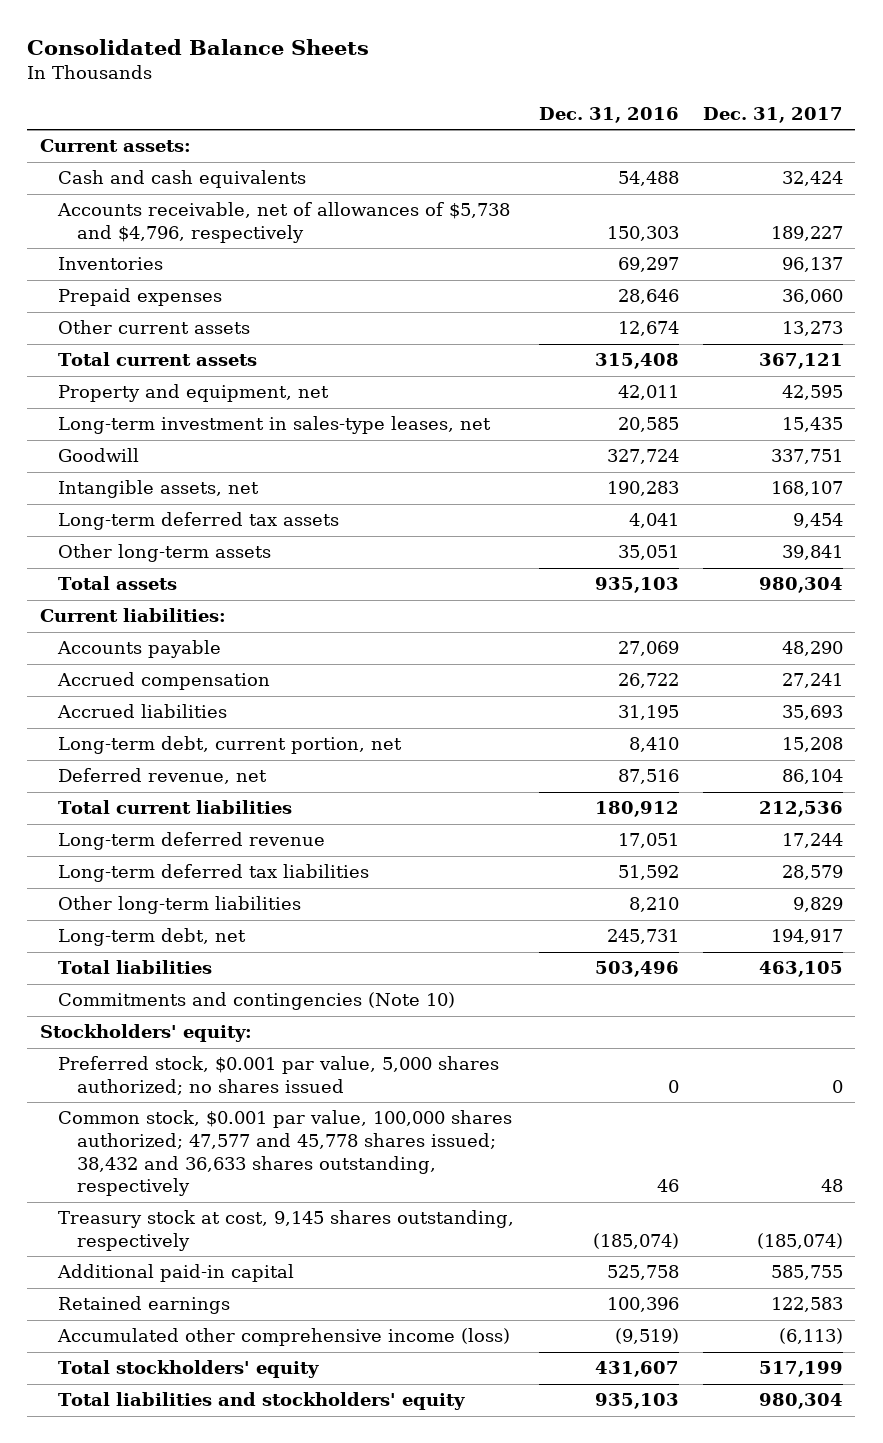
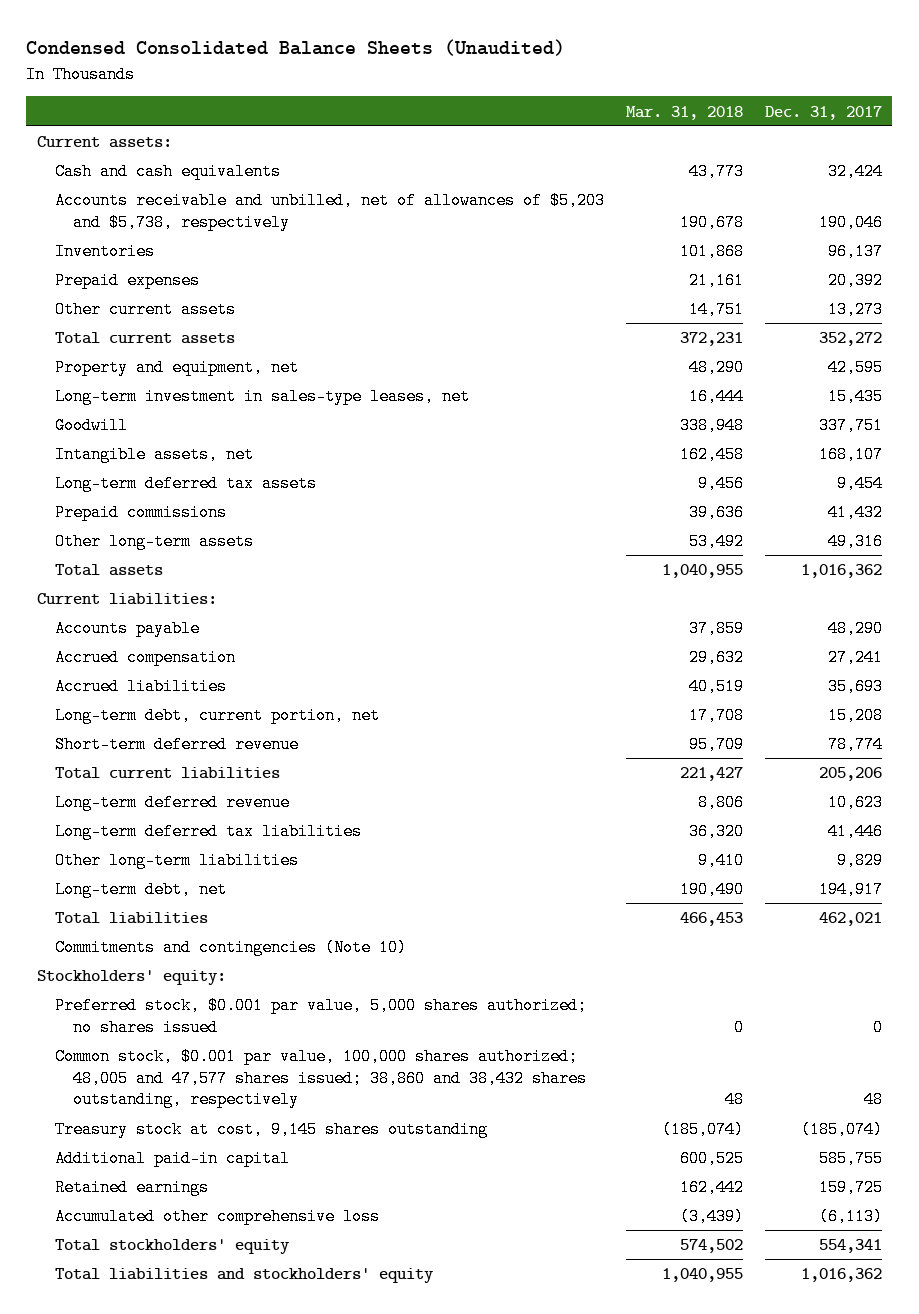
[27,39,370,56] Consolidated Balance Sheets -> [26,39,566,57] Condensed Consolidated Balance Sheets (Unaudited)
[538,106,679,123] Dec. 31, 2016 -> none
none -> [625,105,743,120] Mar. 31, 2018
[57,202,511,244] Accounts receivable, net of allowances of $5,738 and $4,796, respectively -> [55,192,606,231] Accounts receivable and unbilled, net of allowances of $5,203 and $5,738, respectively
[771,226,844,242] 189,227 -> [818,213,883,231] 190,046
[782,289,844,305] 36,060 -> [827,272,883,290] 20,392
[759,353,844,370] 367,121 -> [818,332,882,347] 352,272
none -> [55,504,228,522] Prepaid commissions
[782,545,844,561] 39,841 -> [827,533,883,551] 49,316
[759,577,844,594] 980,304 -> [800,564,882,579] 1,016,362
[58,768,268,785] Deferred revenue, net -> none
none -> [55,736,300,754] Short-term deferred revenue
[759,801,844,818] 212,536 -> [818,767,882,782] 205,206
[782,833,844,849] 17,244 -> [827,794,883,812] 10,623
[782,865,844,881] 28,579 -> [827,823,883,841] 41,446
[759,961,844,978] 463,105 -> [818,912,882,927] 462,021
[58,1110,513,1197] Common stock, $0.001 par value, 100,000 shares authorized; 47,577 and 45,778 shares issued; 38,432 and 36,633 shares outstanding, respectively -> [55,1048,588,1109] Common stock, $0.001 par value, 100,000 shares authorized; 48,005 and 47,577 shares issued; 38,860 and 38,432 shares outstanding, respectively
[58,1210,515,1252] Treasury stock at cost, 9,145 shares outstanding, respectively -> [55,1121,489,1139] Treasury stock at cost, 9,145 shares outstanding
[771,1297,844,1313] 122,583 -> [818,1179,883,1197] 159,725
[57,1328,511,1347] Accumulated other comprehensive income (loss) -> [55,1208,381,1226] Accumulated other comprehensive loss
[759,1361,844,1378] 517,199 -> [818,1239,882,1254] 554,341
[759,1393,844,1410] 980,304 -> [800,1268,882,1283] 1,016,362

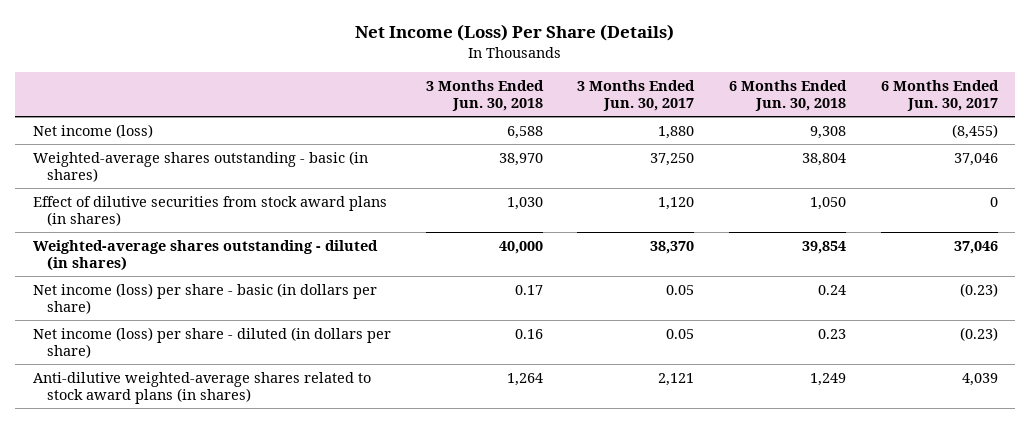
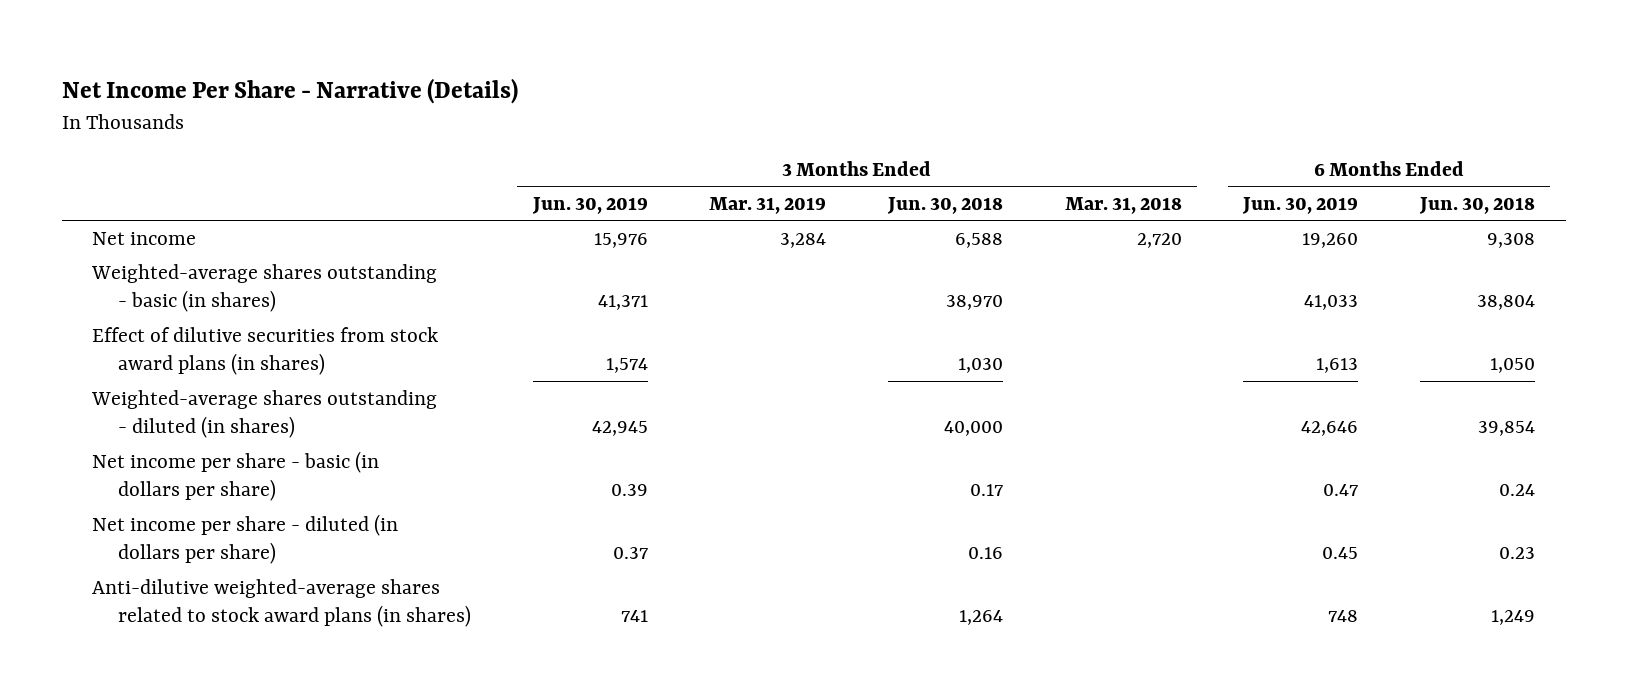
[355,24,675,42] Net Income (Loss) Per Share (Details) -> [61,77,518,104] Net Income Per Share - Narrative (Details)
[577,80,696,112] 3 Months Ended Jun. 30, 2017 -> none
[880,80,999,112] 6 Months Ended Jun. 30, 2017 -> none
none -> [531,196,648,214] Jun. 30, 2019
none -> [709,196,827,214] Mar. 31, 2019
none -> [1064,196,1182,214] Mar. 31, 2018
none -> [1242,196,1359,214] Jun. 30, 2019
[32,123,153,138] Net income (loss) -> [92,231,197,245] Net income
[32,282,377,314] Net income (loss) per share - basic (in dollars per share) -> [92,450,380,502] Net income per share - basic (in dollars per share)
[32,326,391,358] Net income (loss) per share - diluted (in dollars per share) -> [92,513,399,565] Net income per share - diluted (in dollars per share)

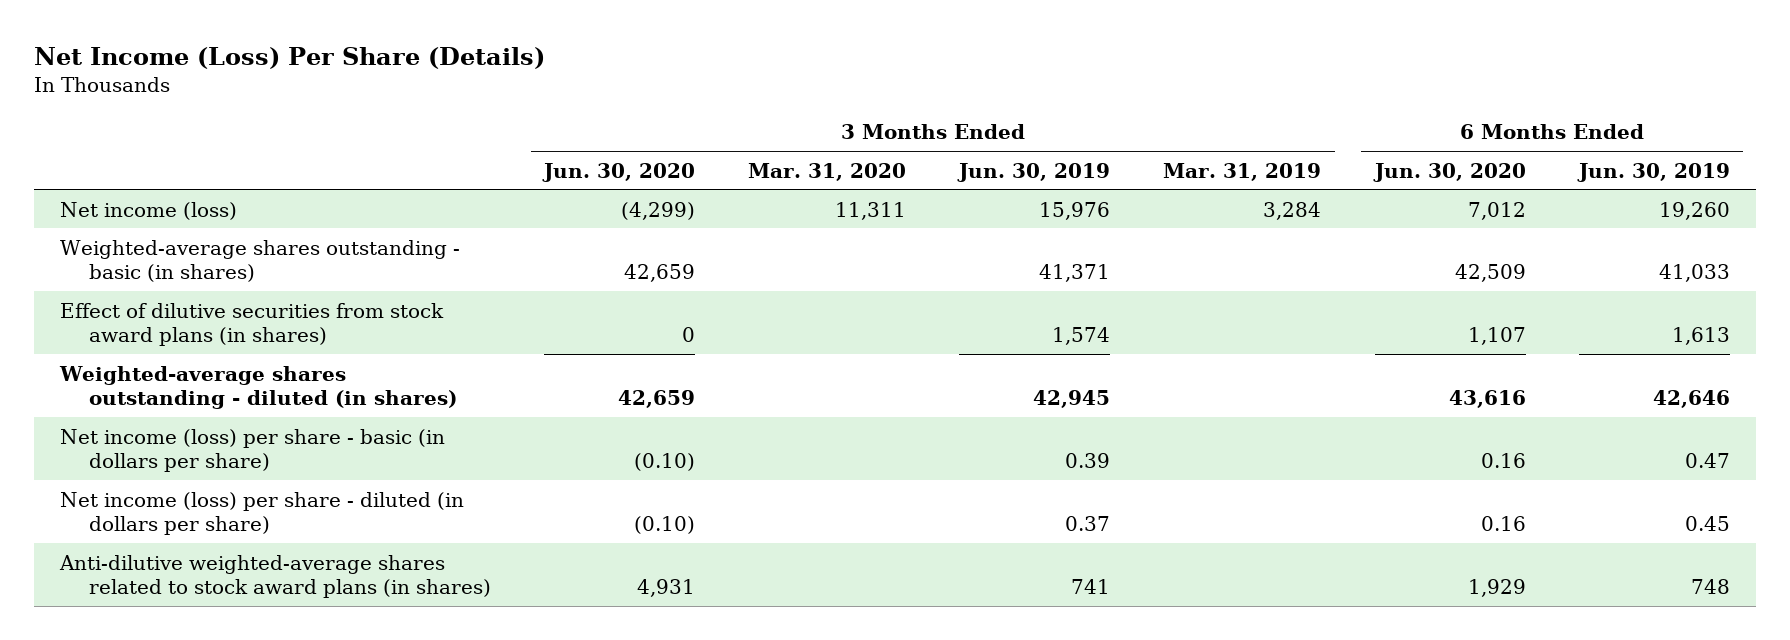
[61,77,518,104] Net Income Per Share - Narrative (Details) -> [33,47,545,70] Net Income (Loss) Per Share (Details)
[887,196,1004,214] Jun. 30, 2018 -> none
[1064,196,1182,214] Mar. 31, 2018 -> none
[1418,196,1535,214] Jun. 30, 2018 -> none
none -> [542,162,696,182] Jun. 30, 2020
none -> [748,162,907,181] Mar. 31, 2020
none -> [1372,162,1526,182] Jun. 30, 2020
[92,231,197,245] Net income -> [60,201,238,220] Net income (loss)
[92,450,380,502] Net income per share - basic (in dollars per share) -> [60,428,446,472] Net income (loss) per share - basic (in dollars per share)
[92,513,399,565] Net income per share - diluted (in dollars per share) -> [60,491,465,535] Net income (loss) per share - diluted (in dollars per share)

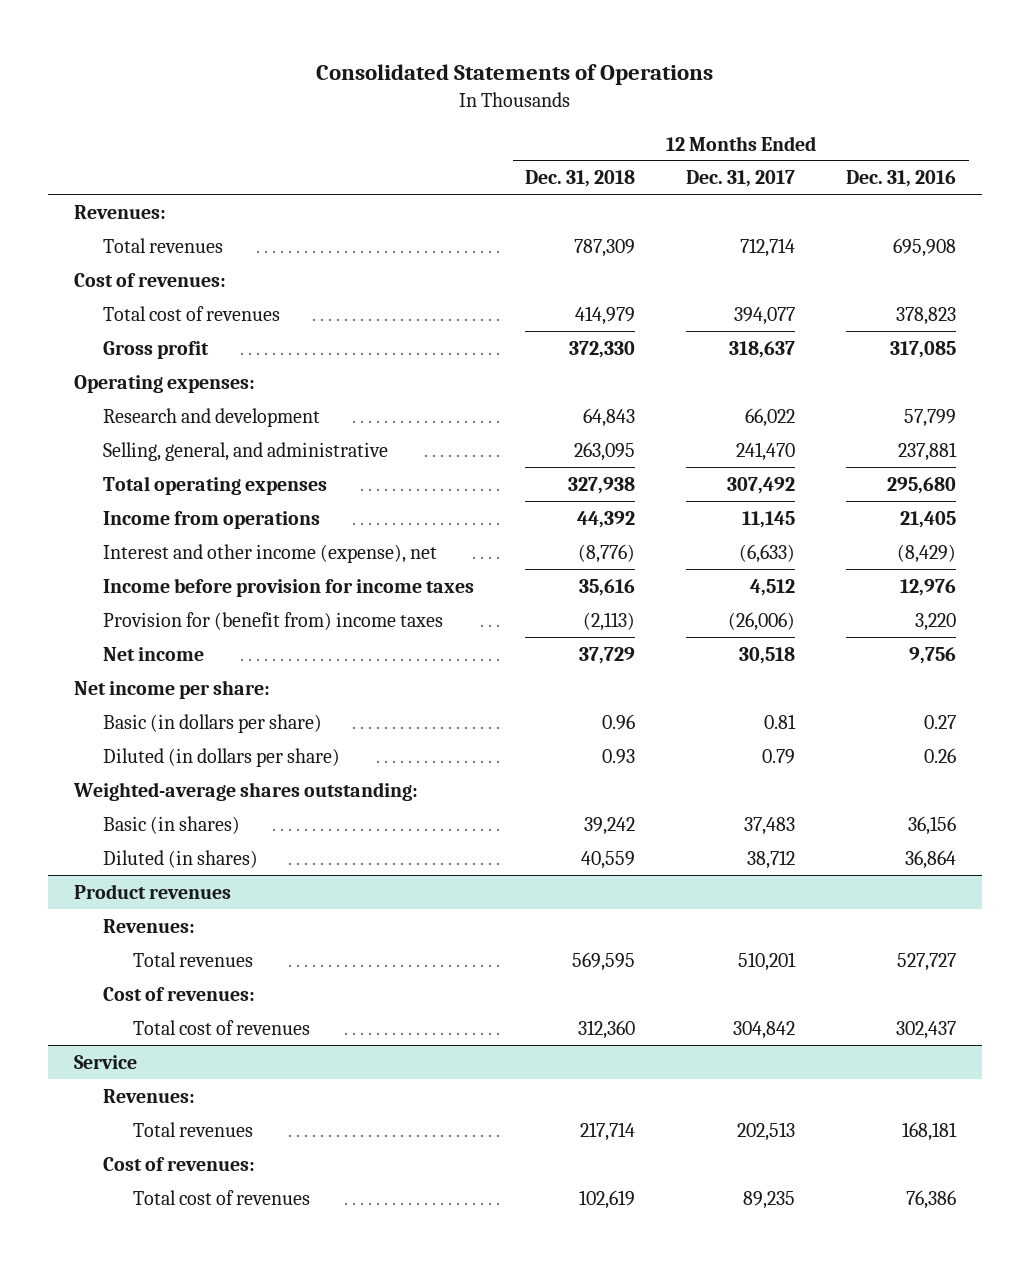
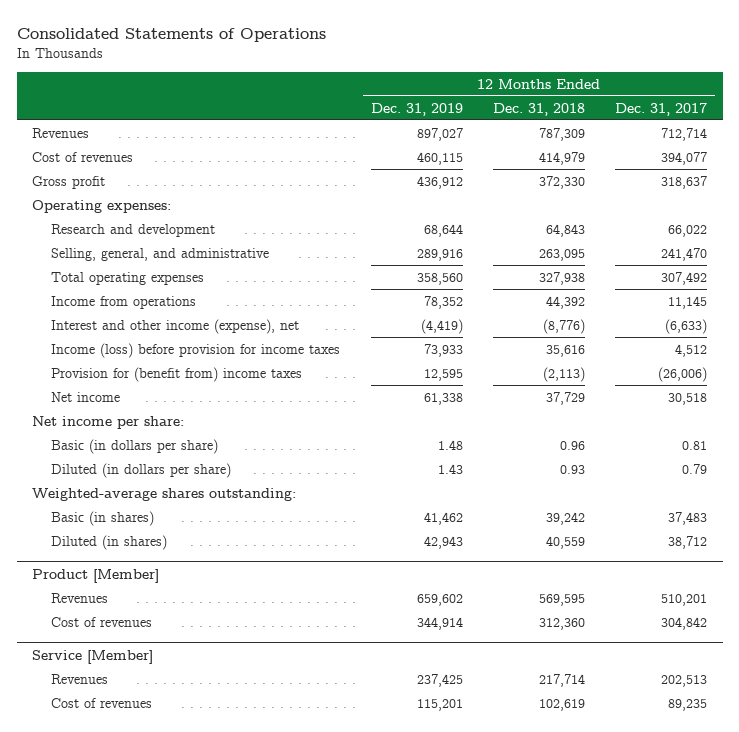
[846,170,957,188] Dec. 31, 2016 -> none
none -> [370,102,463,116] Dec. 31, 2019
[73,204,166,219] Revenues: -> none
[73,272,226,287] Cost of revenues: -> none
[103,237,224,253] Total revenues -> [31,127,89,138] Revenues
[103,305,281,321] Total cost of revenues -> [31,151,133,162] Cost of revenues
[103,577,475,597] Income before provision for income taxes -> [51,342,341,358] Income (loss) before provision for income taxes
[103,918,196,933] Revenues: -> none
[103,986,256,1001] Cost of revenues: -> none
[103,1088,196,1103] Revenues: -> none
[103,1156,256,1171] Cost of revenues: -> none
[73,883,231,899] Product revenues -> [31,568,159,583] Product [Member]
[133,951,254,967] Total revenues -> [51,592,109,603] Revenues
[133,1019,311,1035] Total cost of revenues -> [51,616,153,627] Cost of revenues
[73,1054,137,1069] Service -> [31,649,153,664] Service [Member]
[133,1121,254,1137] Total revenues -> [51,673,109,684] Revenues
[133,1189,311,1205] Total cost of revenues -> [51,697,153,708] Cost of revenues

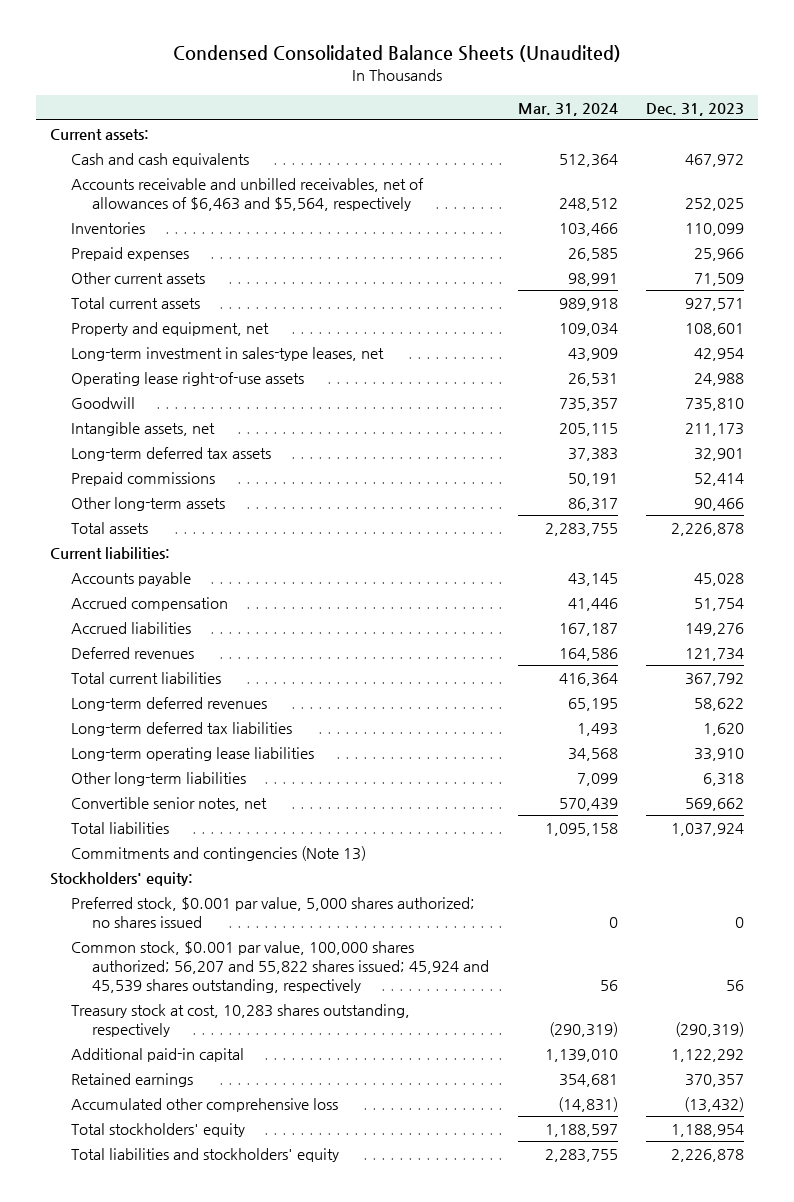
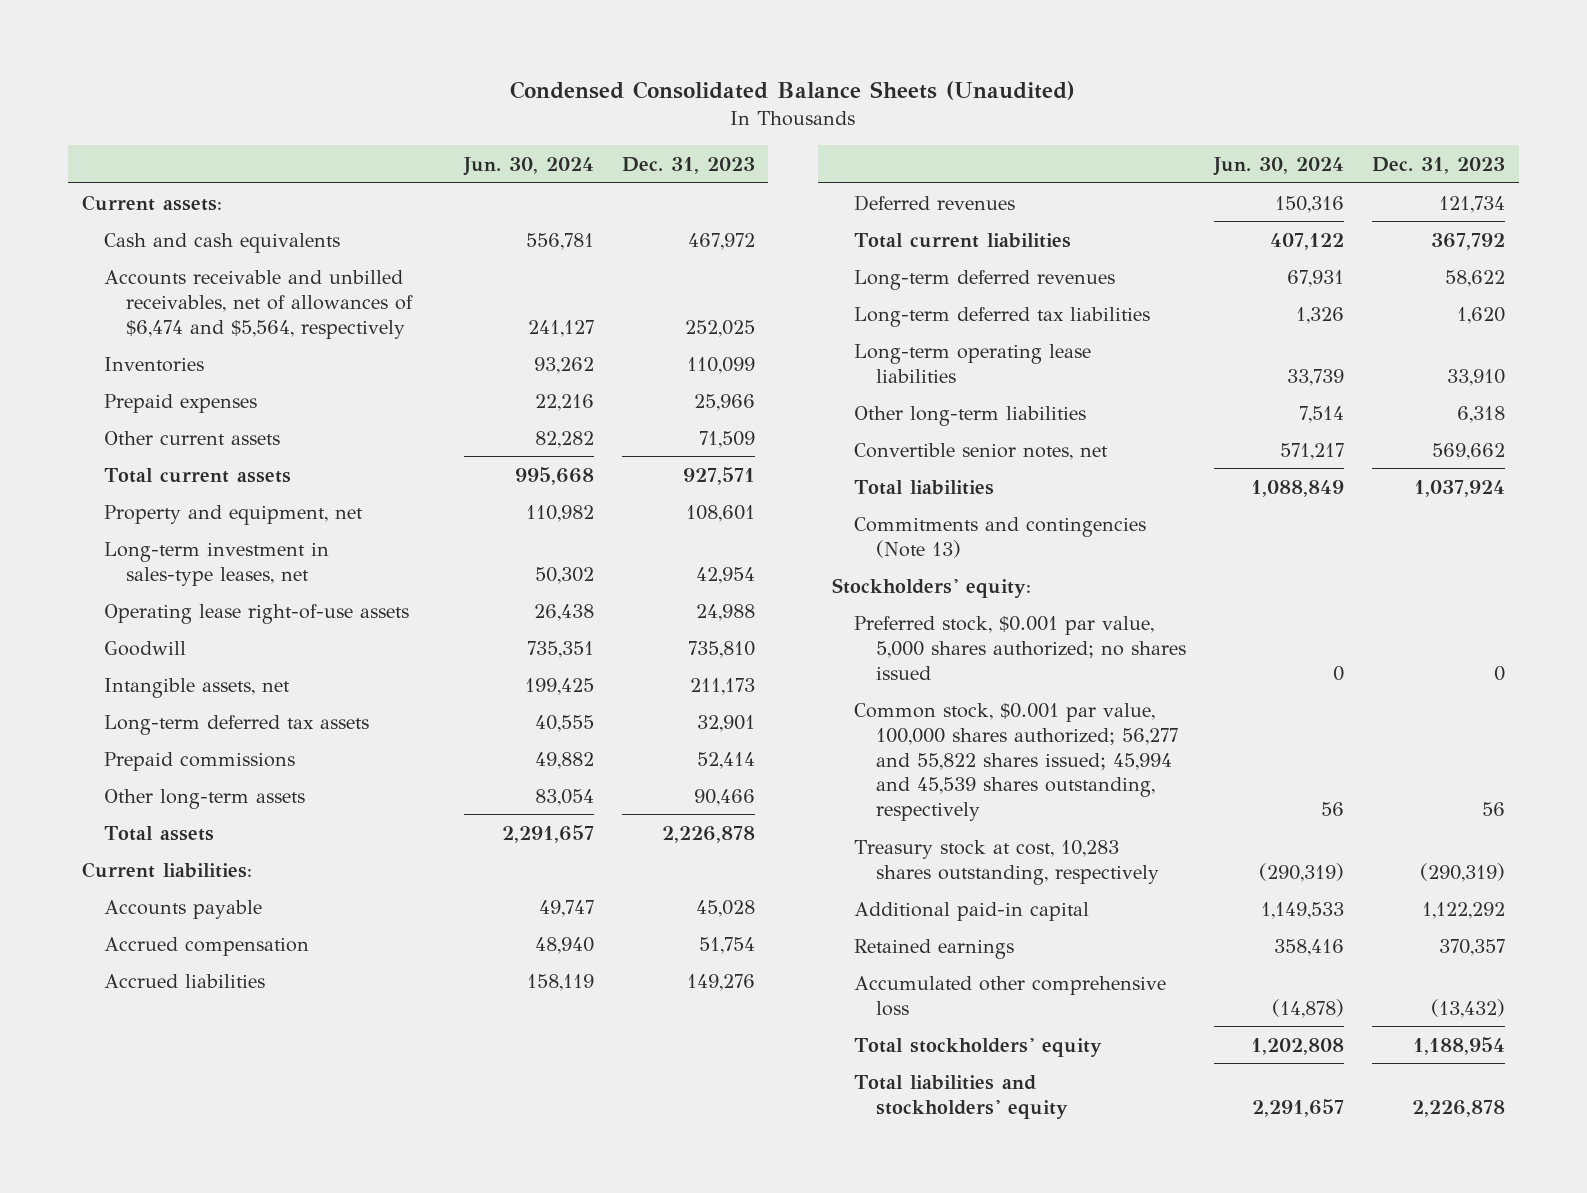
[517,102,618,116] Mar. 31, 2024 -> none
none -> [462,156,594,176] Jun. 30, 2024
[71,177,425,211] Accounts receivable and unbilled receivables, net of allowances of $6,463 and $5,564, respectively -> [103,269,413,339] Accounts receivable and unbilled receivables, net of allowances of $6,474 and $5,564, respectively
[71,940,490,993] Common stock, $0.001 par value, 100,000 shares authorized; 56,207 and 55,822 shares issued; 45,924 and 45,539 shares outstanding, respectively -> [854,702,1179,822] Common stock, $0.001 par value, 100,000 shares authorized; 56,277 and 55,822 shares issued; 45,994 and 45,539 shares outstanding, respectively

